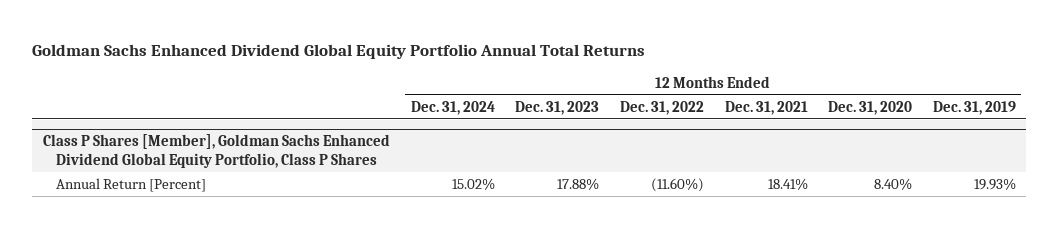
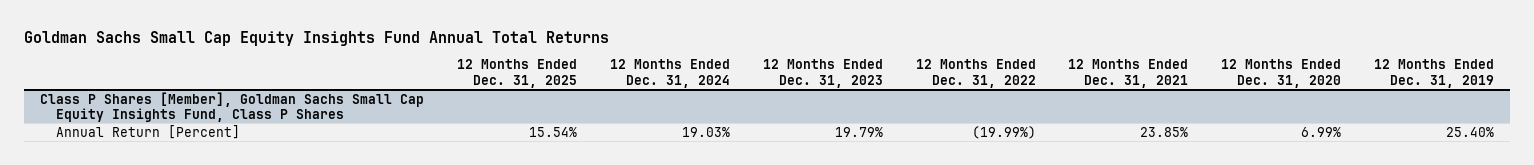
[32,43,646,59] Goldman Sachs Enhanced Dividend Global Equity Portfolio Annual Total Returns -> [23,31,609,47] Goldman Sachs Small Cap Equity Insights Fund Annual Total Returns
none -> [457,59,578,88] 12 Months Ended Dec. 31, 2025
[42,134,390,168] Class P Shares [Member], Goldman Sachs Enhanced Dividend Global Equity Portfolio, Class P Shares -> none
none -> [40,91,425,122] Class P Shares [Member], Goldman Sachs Small Cap Equity Insights Fund, Class P Shares
[451,178,495,191] 15.02% -> [681,126,730,137] 19.03%
[557,178,600,191] 17.88% -> [834,126,883,137] 19.79%
[650,178,704,193] (11.60%) -> [971,125,1036,139] (19.99%)
[767,178,808,191] 18.41% -> [1140,126,1189,137] 23.85%
[874,178,913,191] 8.40% -> [1301,126,1342,137] 6.99%
[974,178,1017,191] 19.93% -> [1445,126,1494,137] 25.40%

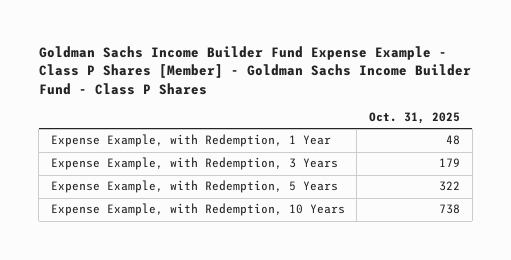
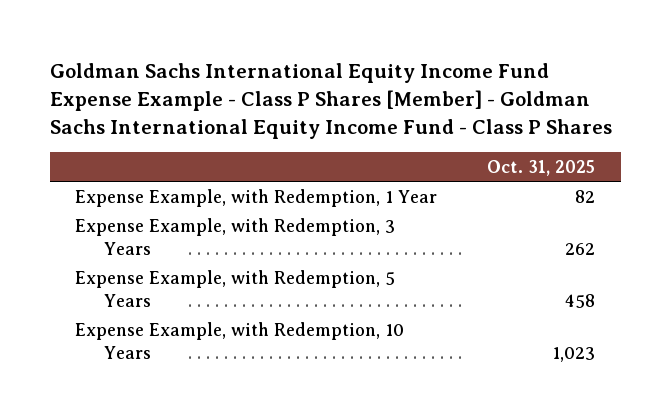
[38,46,471,95] Goldman Sachs Income Builder Fund Expense Example - Class P Shares [Member] - Goldman Sachs Income Builder Fund - Class P Shares -> [50,62,613,139] Goldman Sachs International Equity Income Fund Expense Example - Class P Shares [Member] - Goldman Sachs International Equity Income Fund - Class P Shares
[446,135,461,146] 48 -> [575,189,596,203] 82
[439,158,461,168] 179 -> [565,242,596,255] 262
[439,181,461,192] 322 -> [565,293,596,308] 458
[439,204,461,215] 738 -> [552,346,596,362] 1,023

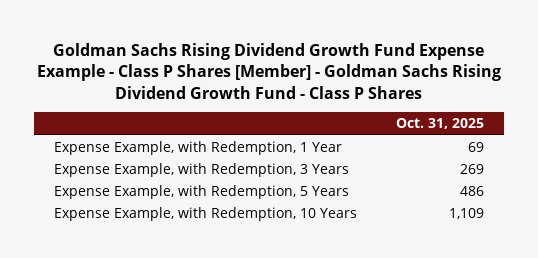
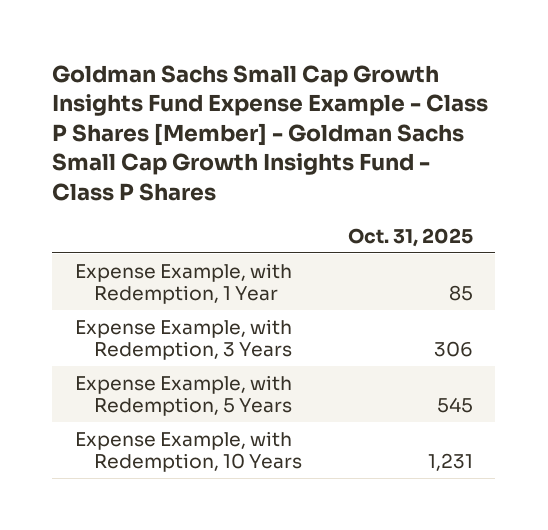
[37,42,502,99] Goldman Sachs Rising Dividend Growth Fund Expense Example - Class P Shares [Member] - Goldman Sachs Rising Dividend Growth Fund - Class P Shares -> [52,64,489,201] Goldman Sachs Small Cap Growth Insights Fund Expense Example - Class P Shares [Member] - Goldman Sachs Small Cap Growth Insights Fund - Class P Shares
[468,142,485,153] 69 -> [448,284,473,301] 85
[460,164,485,175] 269 -> [433,340,473,357] 306
[460,186,485,197] 486 -> [436,396,473,413] 545
[449,208,485,220] 1,109 -> [427,452,473,471] 1,231

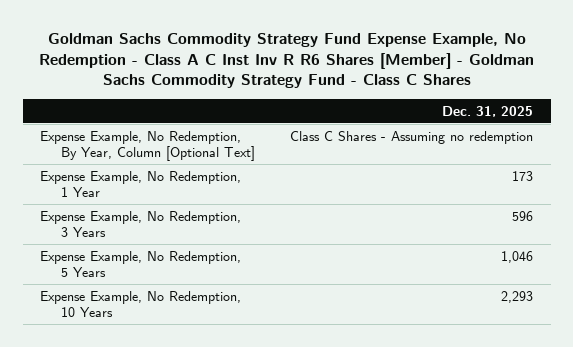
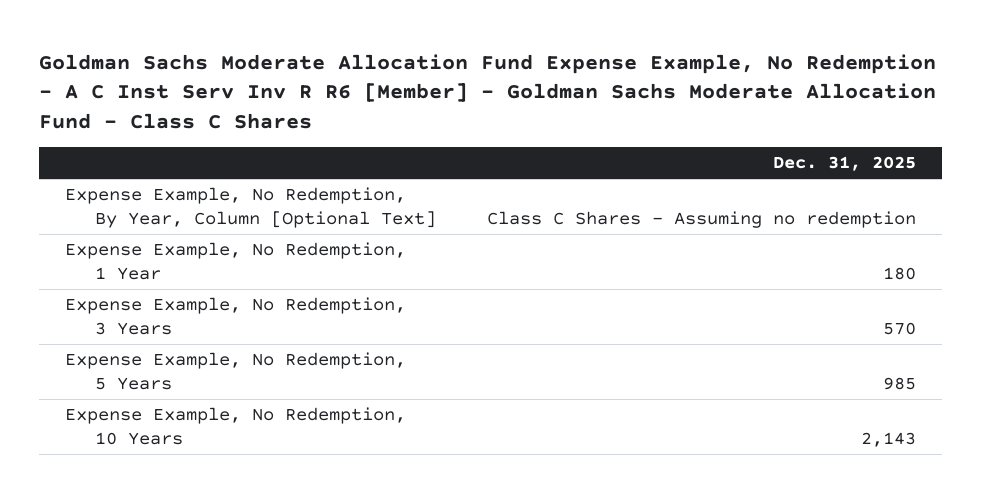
[38,32,534,89] Goldman Sachs Commodity Strategy Fund Expense Example, No Redemption - Class A C Inst Inv R R6 Shares [Member] - Goldman Sachs Commodity Strategy Fund - Class C Shares -> [39,53,937,130] Goldman Sachs Moderate Allocation Fund Expense Example, No Redemption - A C Inst Serv Inv R R6 [Member] - Goldman Sachs Moderate Allocation Fund - Class C Shares
[512,170,534,181] 173 -> [883,266,917,280] 180
[512,210,534,221] 596 -> [883,321,917,335] 570
[501,250,534,263] 1,046 -> [883,376,917,390] 985
[501,290,534,303] 2,293 -> [861,431,917,447] 2,143

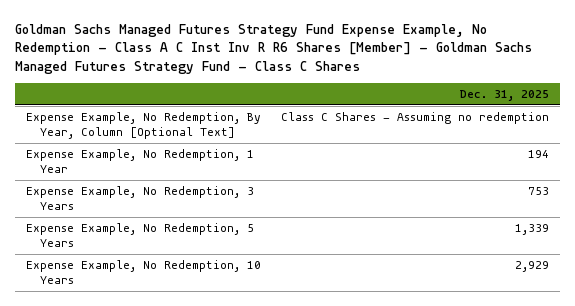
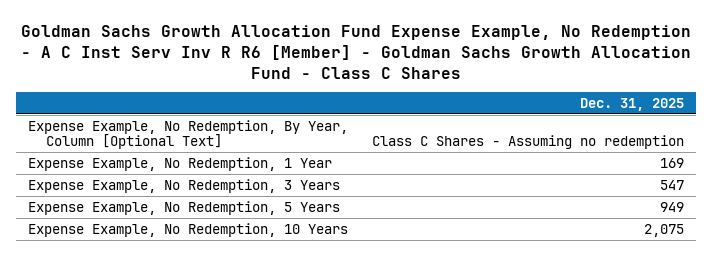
[15,23,533,74] Goldman Sachs Managed Futures Strategy Fund Expense Example, No Redemption - Class A C Inst Inv R R6 Shares [Member] - Goldman Sachs Managed Futures Strategy Fund - Class C Shares -> [21,24,692,79] Goldman Sachs Growth Allocation Fund Expense Example, No Redemption - A C Inst Serv Inv R R6 [Member] - Goldman Sachs Growth Allocation Fund - Class C Shares
[528,150,550,159] 194 -> [660,157,685,168] 169
[528,187,550,196] 753 -> [660,179,685,190] 547
[515,224,550,236] 1,339 -> [660,201,685,212] 949
[515,261,550,273] 2,929 -> [644,223,685,237] 2,075

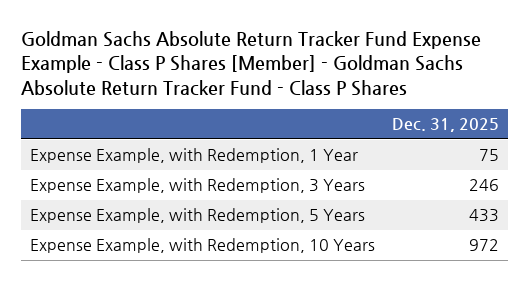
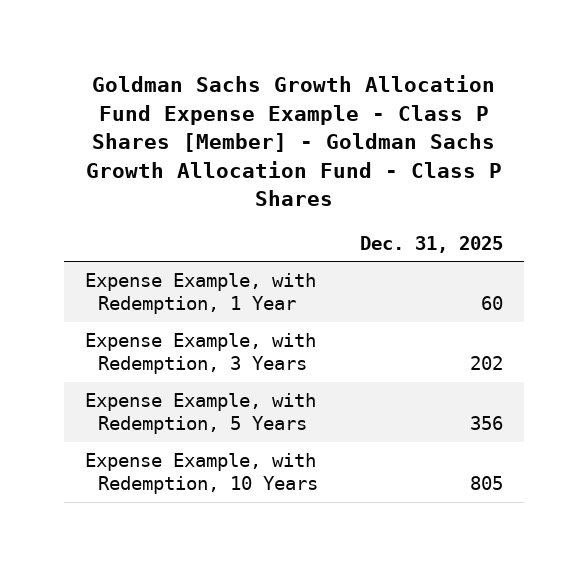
[21,31,482,96] Goldman Sachs Absolute Return Tracker Fund Expense Example - Class P Shares [Member] - Goldman Sachs Absolute Return Tracker Fund - Class P Shares -> [86,75,503,207] Goldman Sachs Growth Allocation Fund Expense Example - Class P Shares [Member] - Goldman Sachs Growth Allocation Fund - Class P Shares
[479,149,500,162] 75 -> [481,296,504,311] 60
[469,179,500,192] 246 -> [470,356,504,371] 202
[469,209,500,223] 433 -> [470,416,504,431] 356
[469,239,500,252] 972 -> [470,476,504,491] 805

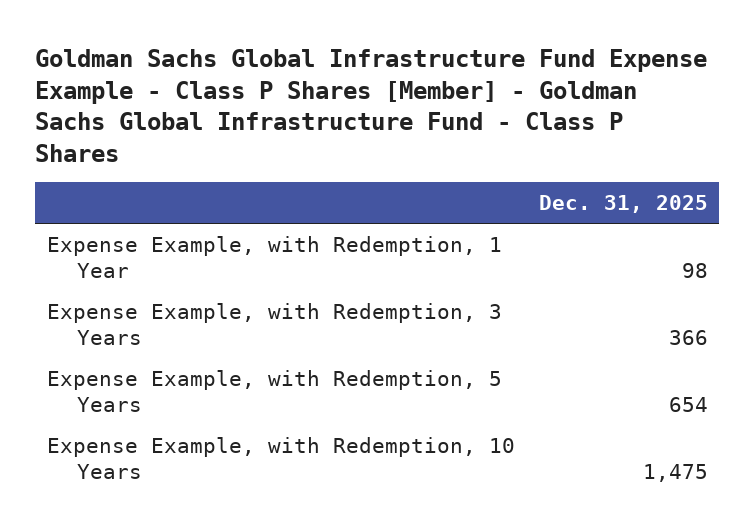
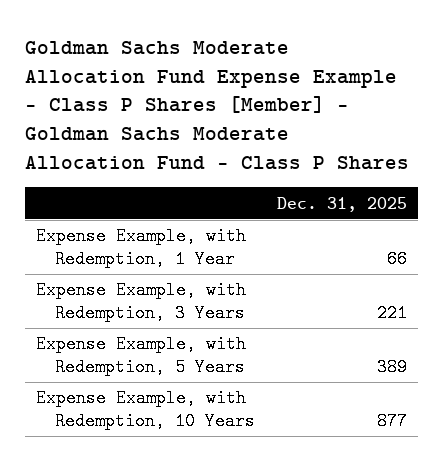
[35,48,708,162] Goldman Sachs Global Infrastructure Fund Expense Example - Class P Shares [Member] - Goldman Sachs Global Infrastructure Fund - Class P Shares -> [25,41,410,170] Goldman Sachs Moderate Allocation Fund Expense Example - Class P Shares [Member] - Goldman Sachs Moderate Allocation Fund - Class P Shares
[681,263,708,279] 98 -> [386,250,407,269] 66
[668,330,708,346] 366 -> [376,304,407,323] 221
[668,397,708,413] 654 -> [376,358,407,377] 389
[642,464,708,483] 1,475 -> [376,412,407,431] 877

